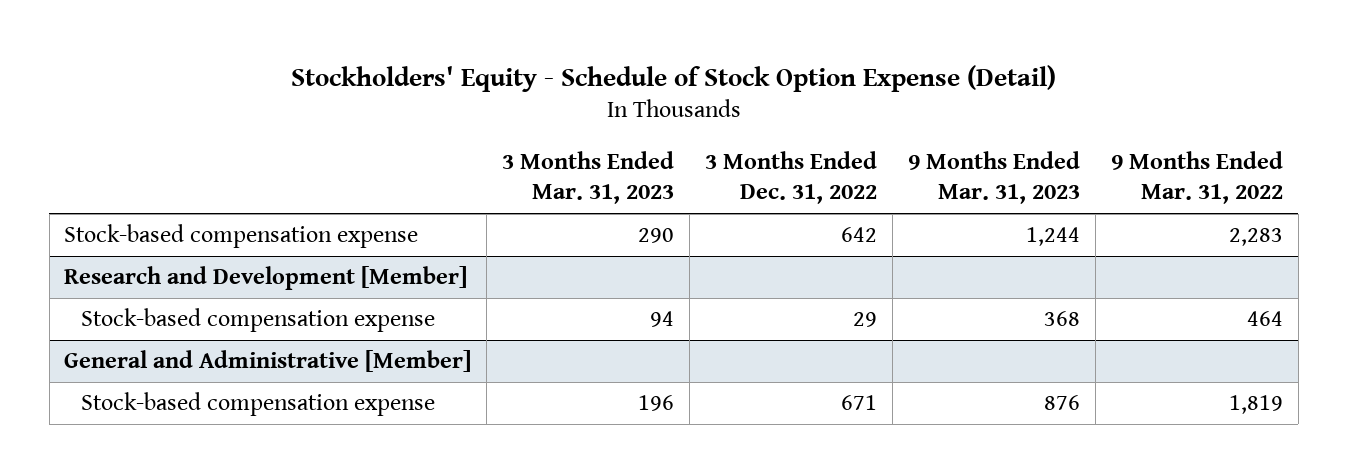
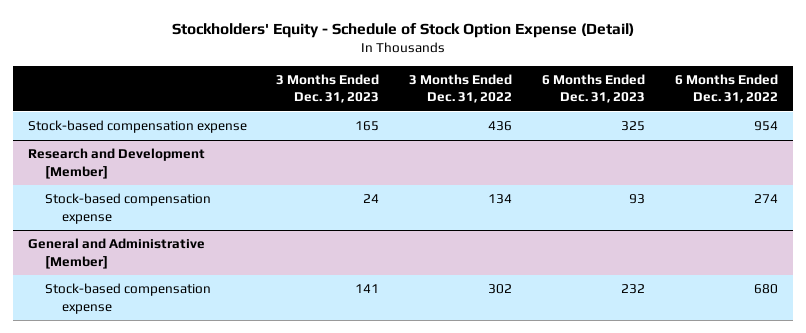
[502,151,675,205] 3 Months Ended Mar. 31, 2023 -> none
[907,151,1080,205] 9 Months Ended Mar. 31, 2023 -> none
[1110,151,1283,205] 9 Months Ended Mar. 31, 2022 -> none
none -> [276,73,380,104] 3 Months Ended Dec. 31, 2023
none -> [542,73,646,104] 6 Months Ended Dec. 31, 2023
none -> [675,73,779,104] 6 Months Ended Dec. 31, 2022
[841,227,878,243] 642 -> [488,121,513,132] 436
[853,312,878,328] 29 -> [488,194,513,205] 134
[841,395,878,411] 671 -> [488,284,513,295] 302

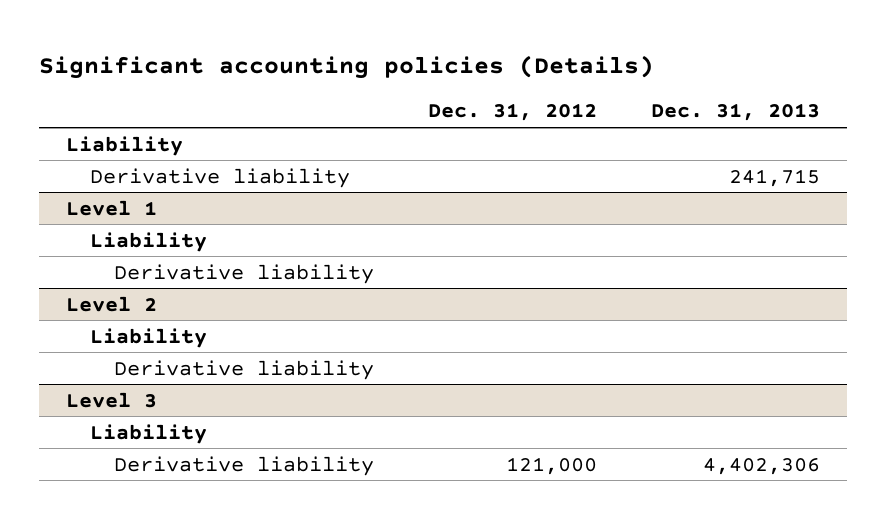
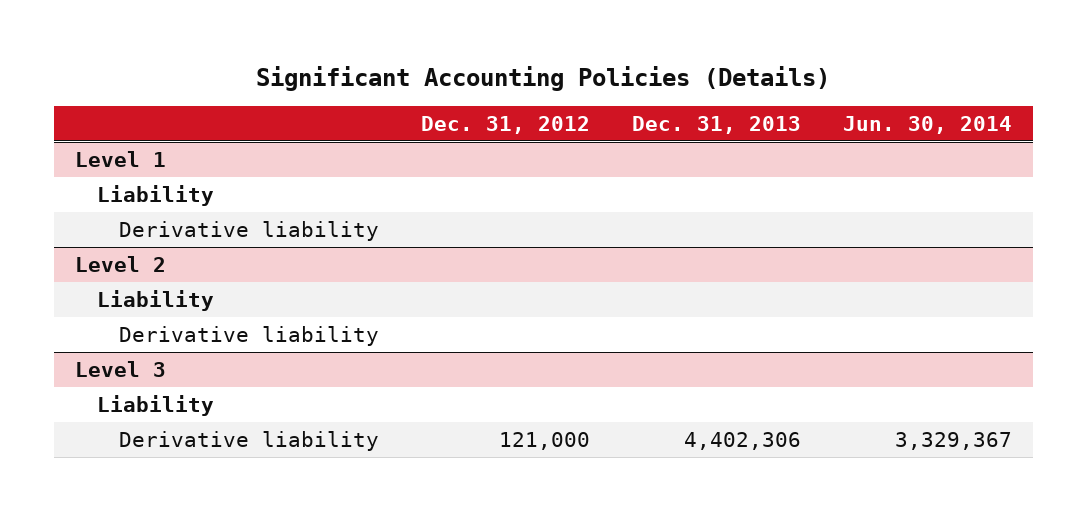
[39,55,655,80] Significant accounting policies (Details) -> [256,65,831,91] Significant Accounting Policies (Details)
none -> [842,116,1012,135] Jun. 30, 2014
[66,135,184,156] Liability -> none
[89,167,350,188] Derivative liability -> none

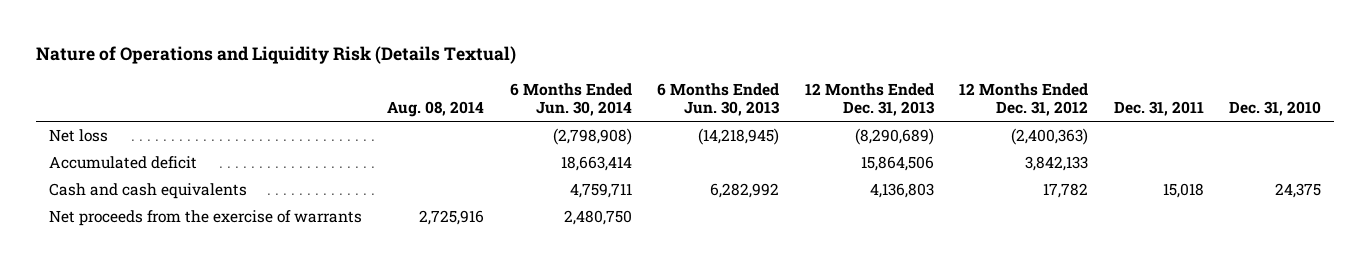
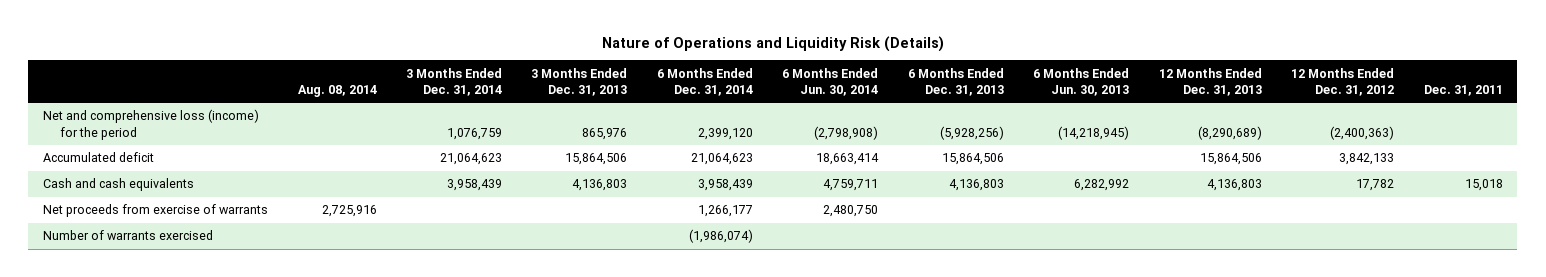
[36,46,517,65] Nature of Operations and Liquidity Risk (Details Textual) -> [601,35,944,52] Nature of Operations and Liquidity Risk (Details)
[1229,101,1322,117] Dec. 31, 2010 -> none
none -> [405,67,502,97] 3 Months Ended Dec. 31, 2014
none -> [531,67,628,97] 3 Months Ended Dec. 31, 2013
none -> [656,67,753,97] 6 Months Ended Dec. 31, 2014
none -> [907,67,1004,97] 6 Months Ended Dec. 31, 2013
[48,129,108,143] Net loss -> [43,109,260,140] Net and comprehensive loss (income) for the period
[48,210,362,227] Net proceeds from the exercise of warrants -> [43,204,269,218] Net proceeds from exercise of warrants
none -> [43,230,214,241] Number of warrants exercised

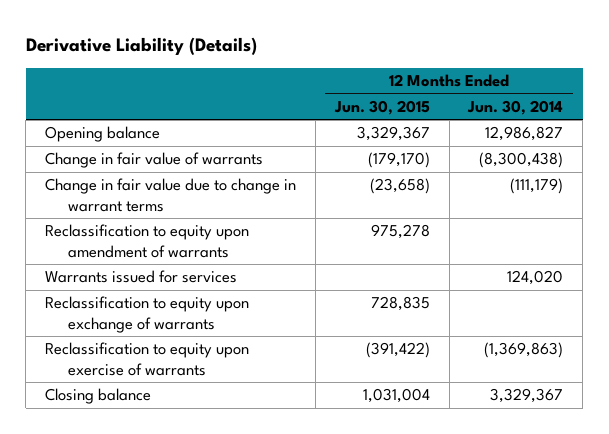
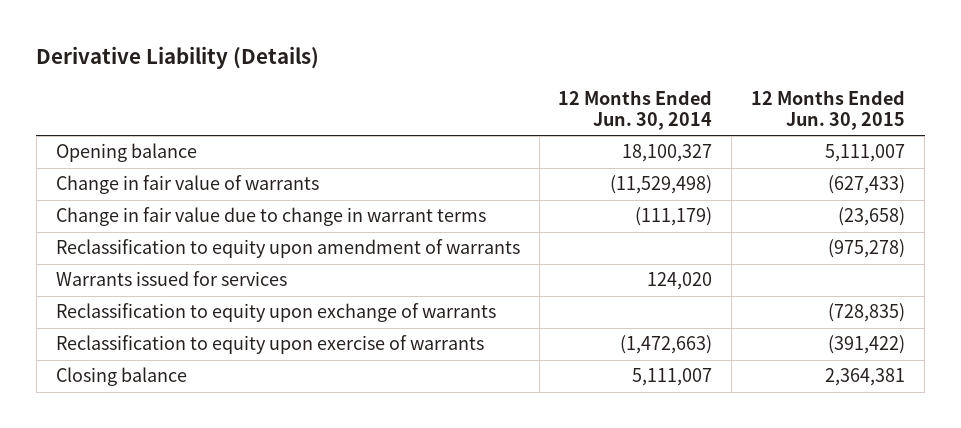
[356,126,430,142] 3,329,367 -> [825,144,906,163] 5,111,007
[485,126,564,142] 12,986,827 -> [622,144,713,163] 18,100,327
[367,152,430,169] (179,170) -> [828,175,906,195] (627,433)
[479,152,564,169] (8,300,438) -> [610,175,713,195] (11,529,498)
[370,224,430,240] 975,278 -> [828,239,906,259] (975,278)
[370,296,430,312] 728,835 -> [828,303,906,323] (728,835)
[484,342,564,359] (1,369,863) -> [620,335,713,355] (1,472,663)
[362,388,430,404] 1,031,004 -> [825,368,906,387] 2,364,381
[490,388,564,404] 3,329,367 -> [632,368,713,387] 5,111,007

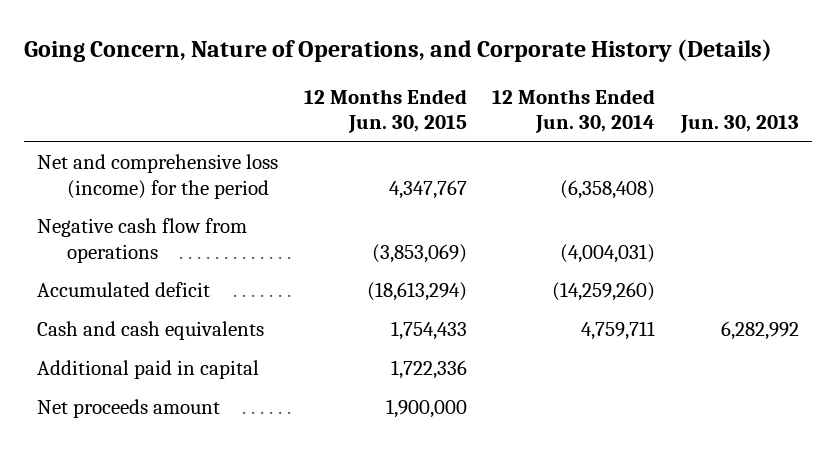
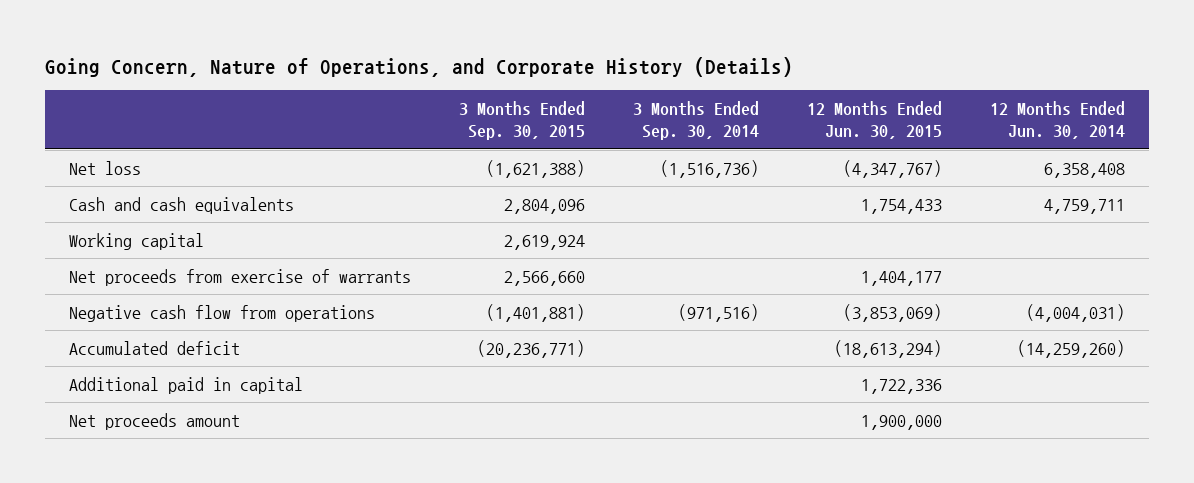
[679,115,799,134] Jun. 30, 2013 -> none
none -> [458,100,585,141] 3 Months Ended Sep. 30, 2015
none -> [632,100,759,141] 3 Months Ended Sep. 30, 2014
[36,154,278,200] Net and comprehensive loss (income) for the period -> none
none -> [68,160,141,175] Net loss
[36,321,264,341] Cash and cash equivalents -> [68,196,294,214] Cash and cash equivalents
none -> [68,232,204,250] Working capital
none -> [68,268,411,286] Net proceeds from exercise of warrants

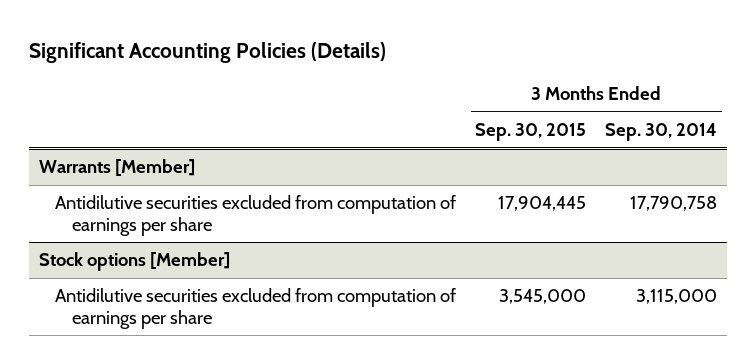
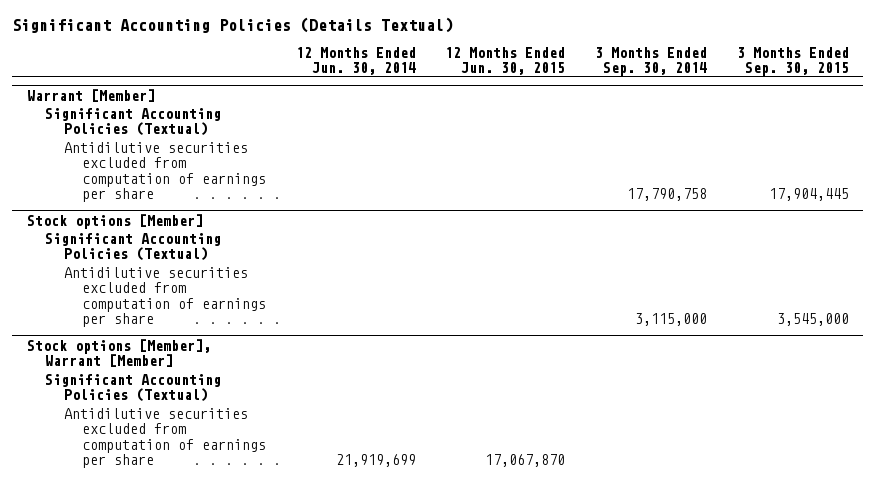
[29,41,387,63] Significant Accounting Policies (Details) -> [12,16,454,33] Significant Accounting Policies (Details Textual)
none -> [295,46,416,75] 12 Months Ended Jun. 30, 2014
none -> [445,46,566,75] 12 Months Ended Jun. 30, 2015
[38,159,195,177] Warrants [Member] -> [27,88,156,102] Warrant [Member]
none -> [45,107,222,137] Significant Accounting Policies (Textual)
none -> [45,232,222,262] Significant Accounting Policies (Textual)
none -> [27,338,212,367] Stock options [Member], Warrant [Member]
none -> [45,373,222,403] Significant Accounting Policies (Textual)
none -> [63,407,267,468] Antidilutive securities excluded from computation of earnings per share

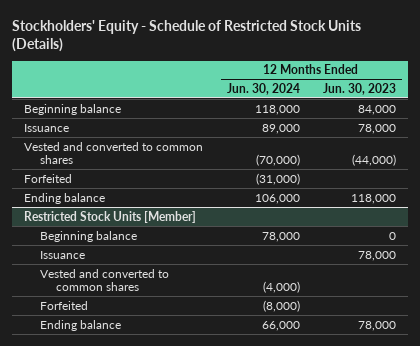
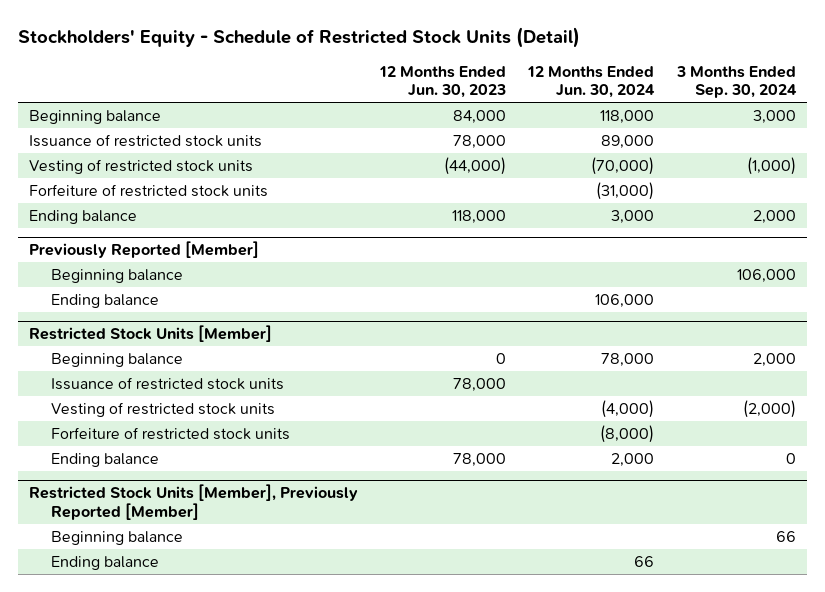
[12,19,362,52] Stockholders' Equity - Schedule of Restricted Stock Units (Details) -> [18,26,581,48] Stockholders' Equity - Schedule of Restricted Stock Units (Detail)
none -> [675,65,797,99] 3 Months Ended Sep. 30, 2024
[24,123,70,132] Issuance -> [29,134,263,148] Issuance of restricted stock units
[24,141,204,165] Vested and converted to common shares -> [29,159,254,175] Vesting of restricted stock units
[24,173,73,183] Forfeited -> [29,184,269,198] Forfeiture of restricted stock units
[254,193,300,204] 106,000 -> [611,210,655,225] 3,000
none -> [29,241,260,259] Previously Reported [Member]
none -> [50,269,183,284] Beginning balance
none -> [50,294,159,309] Ending balance
[40,250,86,259] Issuance -> [50,377,284,391] Issuance of restricted stock units
[40,268,170,292] Vested and converted to common shares -> [50,402,275,418] Vesting of restricted stock units
[40,300,89,310] Forfeited -> [50,427,290,441] Forfeiture of restricted stock units
[261,320,300,331] 66,000 -> [611,453,655,468] 2,000
none -> [29,484,359,520] Restricted Stock Units [Member], Previously Reported [Member]
none -> [50,531,183,546] Beginning balance
none -> [50,556,159,571] Ending balance

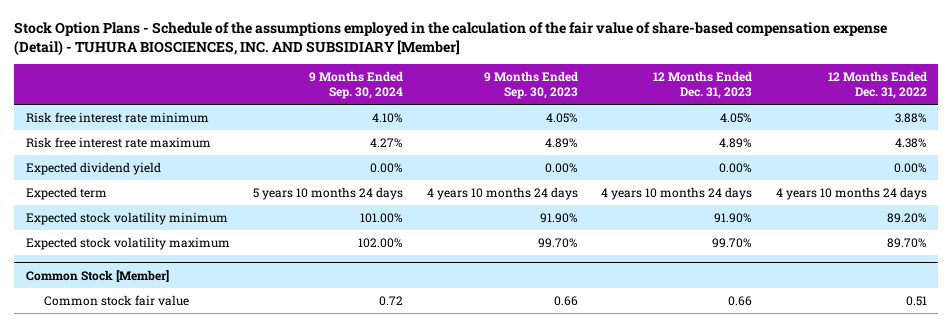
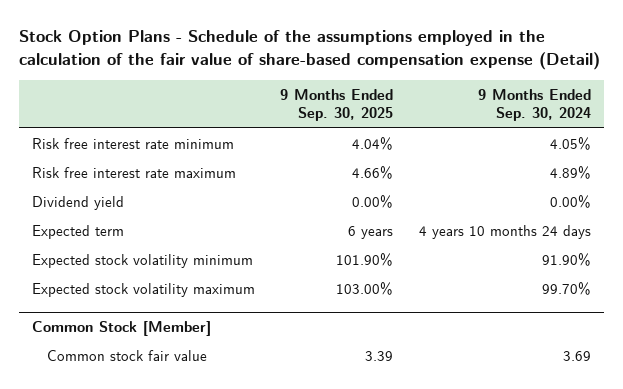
[13,21,887,56] Stock Option Plans - Schedule of the assumptions employed in the calculation of the fair value of share-based compensation expense (Detail) - TUHURA BIOSCIENCES, INC. AND SUBSIDIARY [Member] -> [19,30,601,71] Stock Option Plans - Schedule of the assumptions employed in the calculation of the fair value of share-based compensation expense (Detail)
[483,70,578,100] 9 Months Ended Sep. 30, 2023 -> none
[653,70,753,100] 12 Months Ended Dec. 31, 2023 -> none
[827,70,927,100] 12 Months Ended Dec. 31, 2022 -> none
none -> [280,89,394,122] 9 Months Ended Sep. 30, 2025
[372,112,404,123] 4.10% -> [550,136,592,150] 4.05%
[370,137,404,148] 4.27% -> [550,165,592,179] 4.89%
[25,161,161,175] Expected dividend yield -> [31,195,124,210] Dividend yield
[253,186,404,200] 5 years 10 months 24 days -> [419,224,592,239] 4 years 10 months 24 days
[360,212,404,223] 101.00% -> [542,252,592,266] 91.90%
[358,237,404,248] 102.00% -> [542,281,592,295] 99.70%
[379,295,404,306] 0.72 -> [563,350,592,361] 3.69

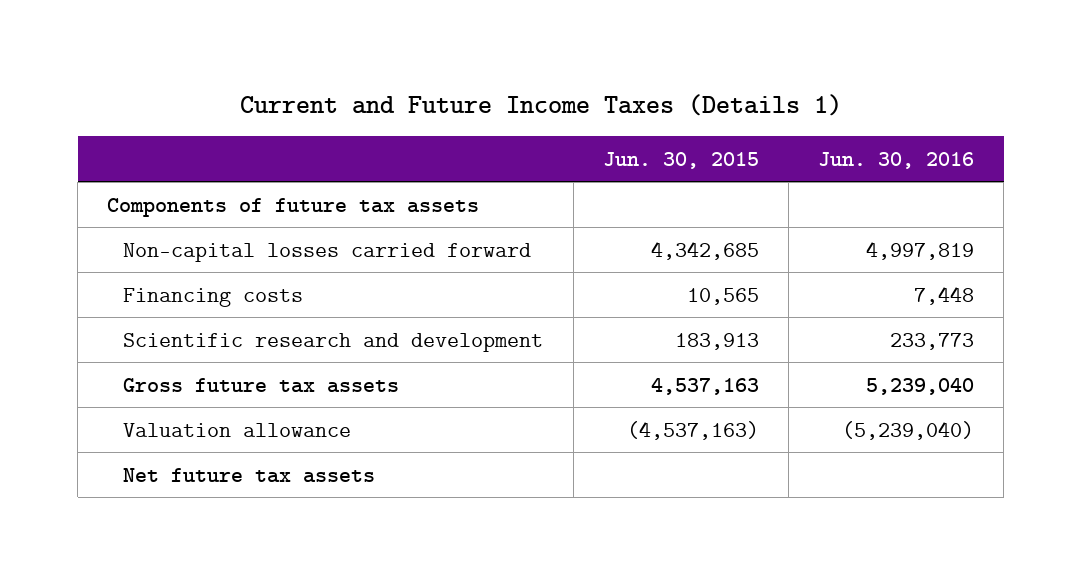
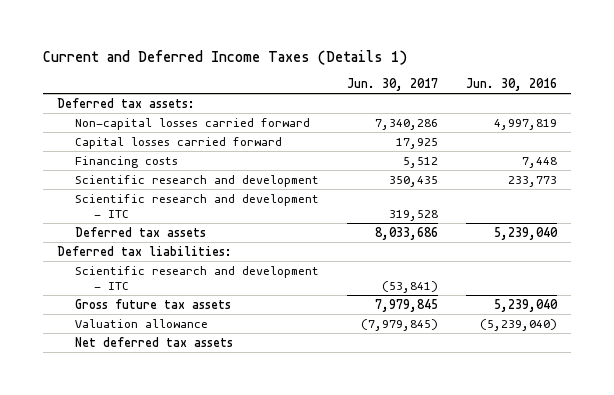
[239,94,842,117] Current and Future Income Taxes (Details 1) -> [42,50,407,66] Current and Deferred Income Taxes (Details 1)
[602,151,759,169] Jun. 30, 2015 -> none
none -> [347,78,439,92] Jun. 30, 2017
[107,197,480,217] Components of future tax assets -> none
none -> [56,97,195,108] Deferred tax assets:
none -> [75,136,283,149] Capital losses carried forward
none -> [75,193,320,218] Scientific research and development - ITC
none -> [75,226,207,237] Deferred tax assets
none -> [56,245,232,256] Deferred tax liabilities:
none -> [75,265,320,290] Scientific research and development - ITC
[123,467,376,483] Net future tax assets -> [75,336,234,347] Net deferred tax assets

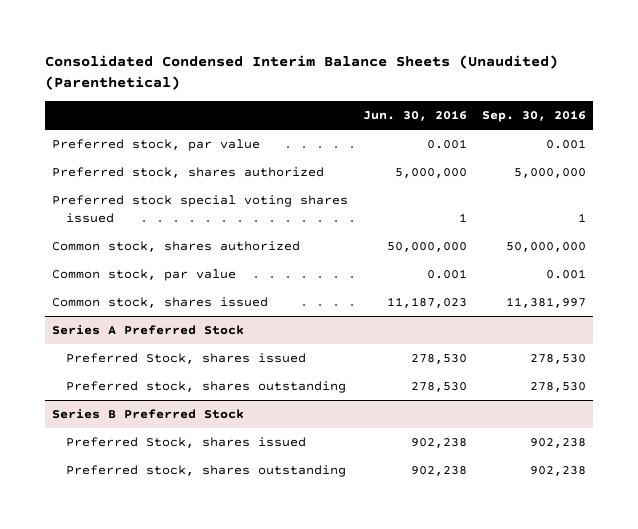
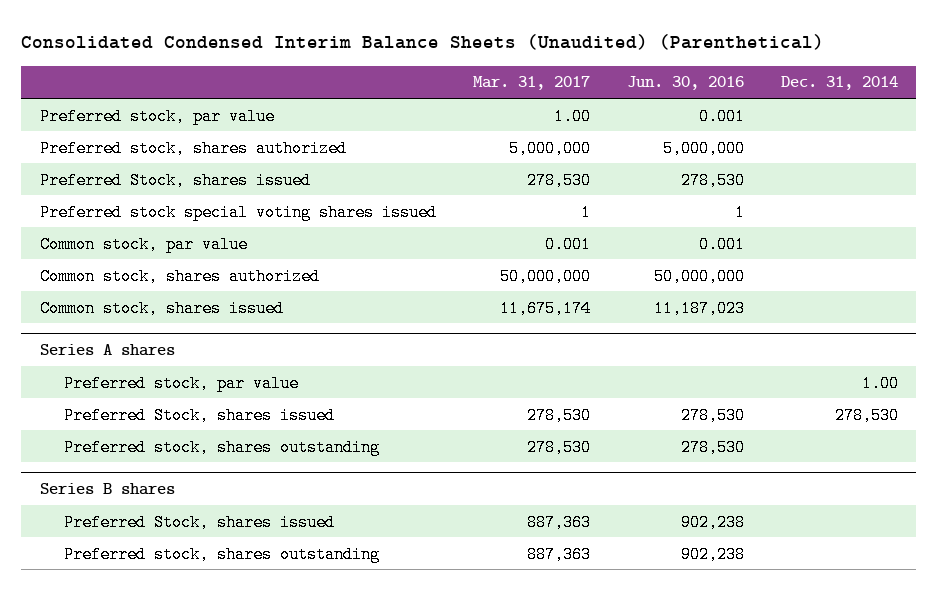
[481,110,586,123] Sep. 30, 2016 -> none
none -> [472,76,590,91] Mar. 31, 2017
none -> [780,76,898,91] Dec. 31, 2014
none -> [39,171,311,189] Preferred Stock, shares issued
[52,241,301,253] Common stock, shares authorized -> [39,267,320,285] Common stock, shares authorized
[52,325,245,336] Series A Preferred Stock -> [39,344,175,357] Series A shares
none -> [63,374,299,392] Preferred stock, par value
[52,409,245,420] Series B Preferred Stock -> [39,483,175,496] Series B shares

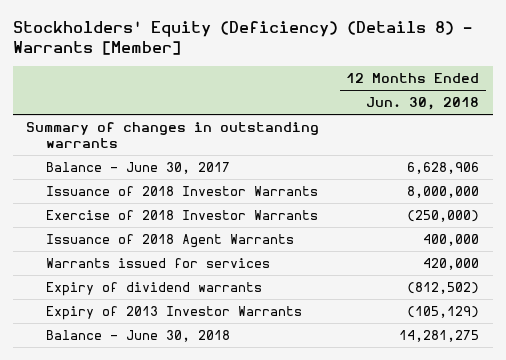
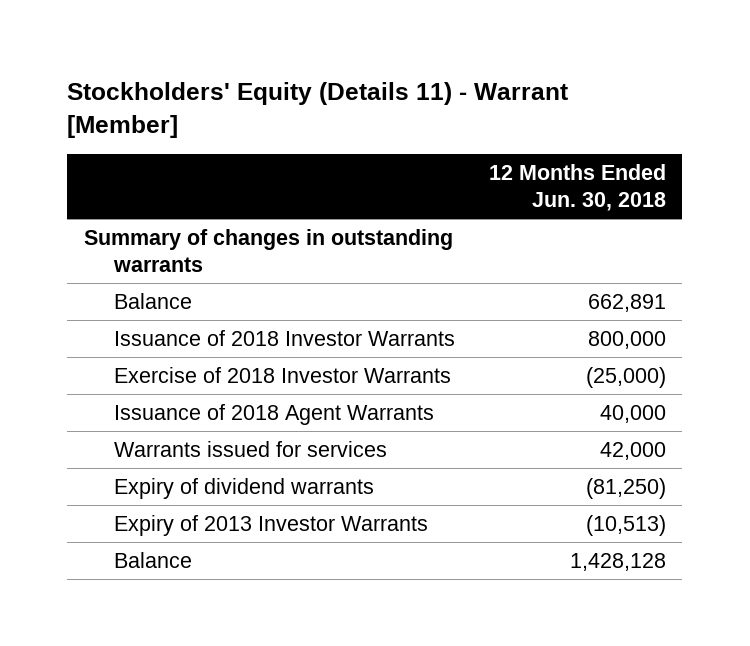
[12,20,472,56] Stockholders' Equity (Deficiency) (Details 8) - Warrants [Member] -> [67,82,569,139] Stockholders' Equity (Details 11) - Warrant [Member]
[46,161,231,174] Balance - June 30, 2017 -> [114,292,193,309] Balance
[407,161,480,174] 6,628,906 -> [587,293,666,312] 662,891
[407,185,480,198] 8,000,000 -> [587,330,666,349] 800,000
[407,209,480,222] (250,000) -> [585,366,666,388] (25,000)
[423,233,480,246] 400,000 -> [599,404,666,423] 40,000
[423,257,480,270] 420,000 -> [599,441,666,460] 42,000
[407,281,480,294] (812,502) -> [585,477,666,499] (81,250)
[407,305,480,318] (105,129) -> [585,514,666,536] (10,513)
[46,329,231,342] Balance - June 30, 2018 -> [114,551,193,568] Balance
[399,329,480,342] 14,281,275 -> [569,552,666,571] 1,428,128

